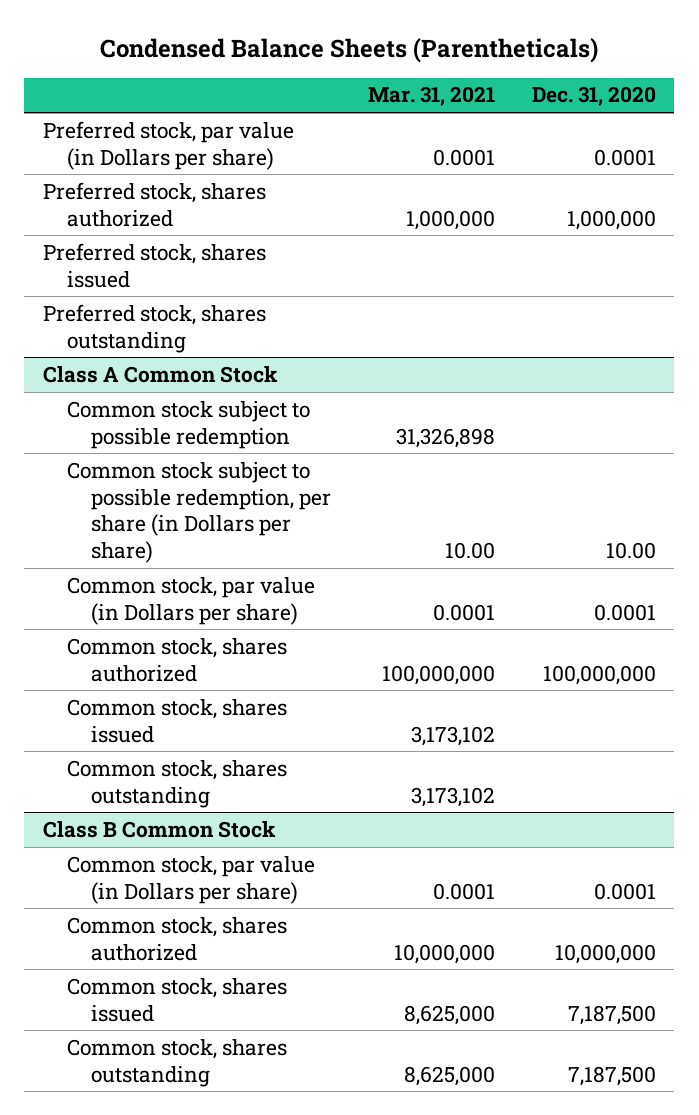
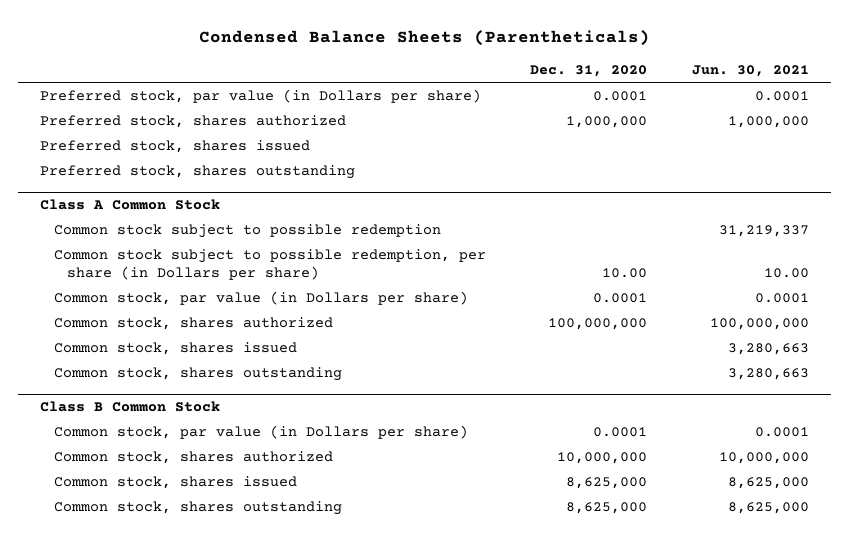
[368,86,496,107] Mar. 31, 2021 -> none
none -> [691,64,809,77] Jun. 30, 2021
[567,1004,656,1025] 7,187,500 -> [566,476,648,489] 8,625,000
[567,1065,656,1086] 7,187,500 -> [566,501,648,514] 8,625,000

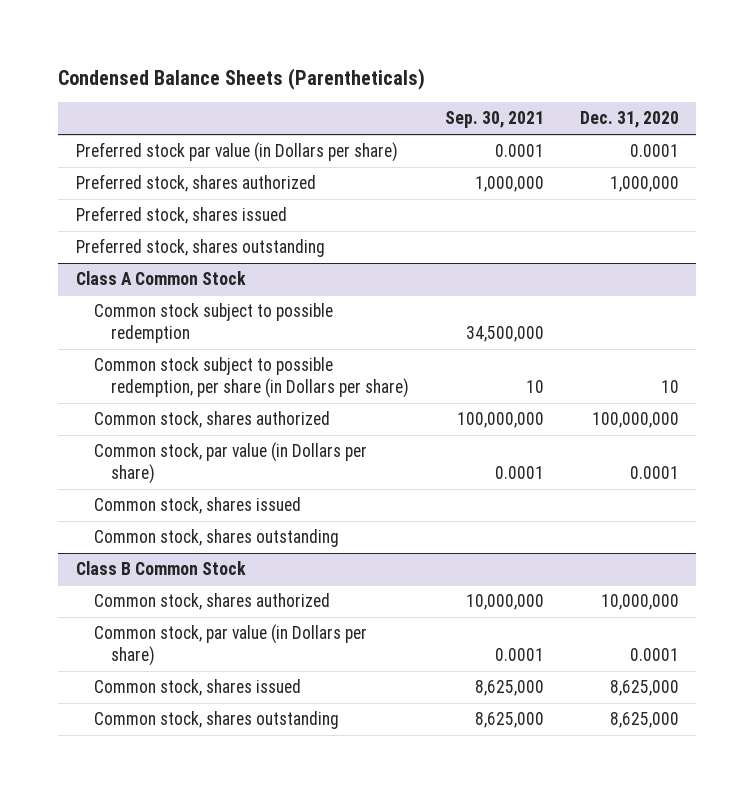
[691,64,809,77] Jun. 30, 2021 -> none
none -> [444,111,544,129] Sep. 30, 2021
[40,88,482,103] Preferred stock, par value (in Dollars per share) -> [75,142,398,163] Preferred stock par value (in Dollars per share)
[602,268,648,279] 10.00 -> [660,380,679,394] 10
[53,290,468,305] Common stock, par value (in Dollars per share) -> [93,442,367,485] Common stock, par value (in Dollars per share)
[53,424,468,439] Common stock, par value (in Dollars per share) -> [93,624,367,667] Common stock, par value (in Dollars per share)

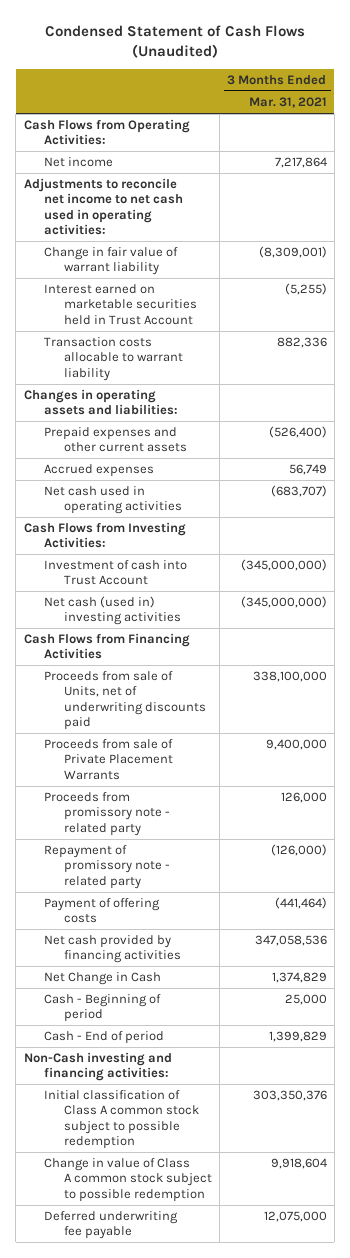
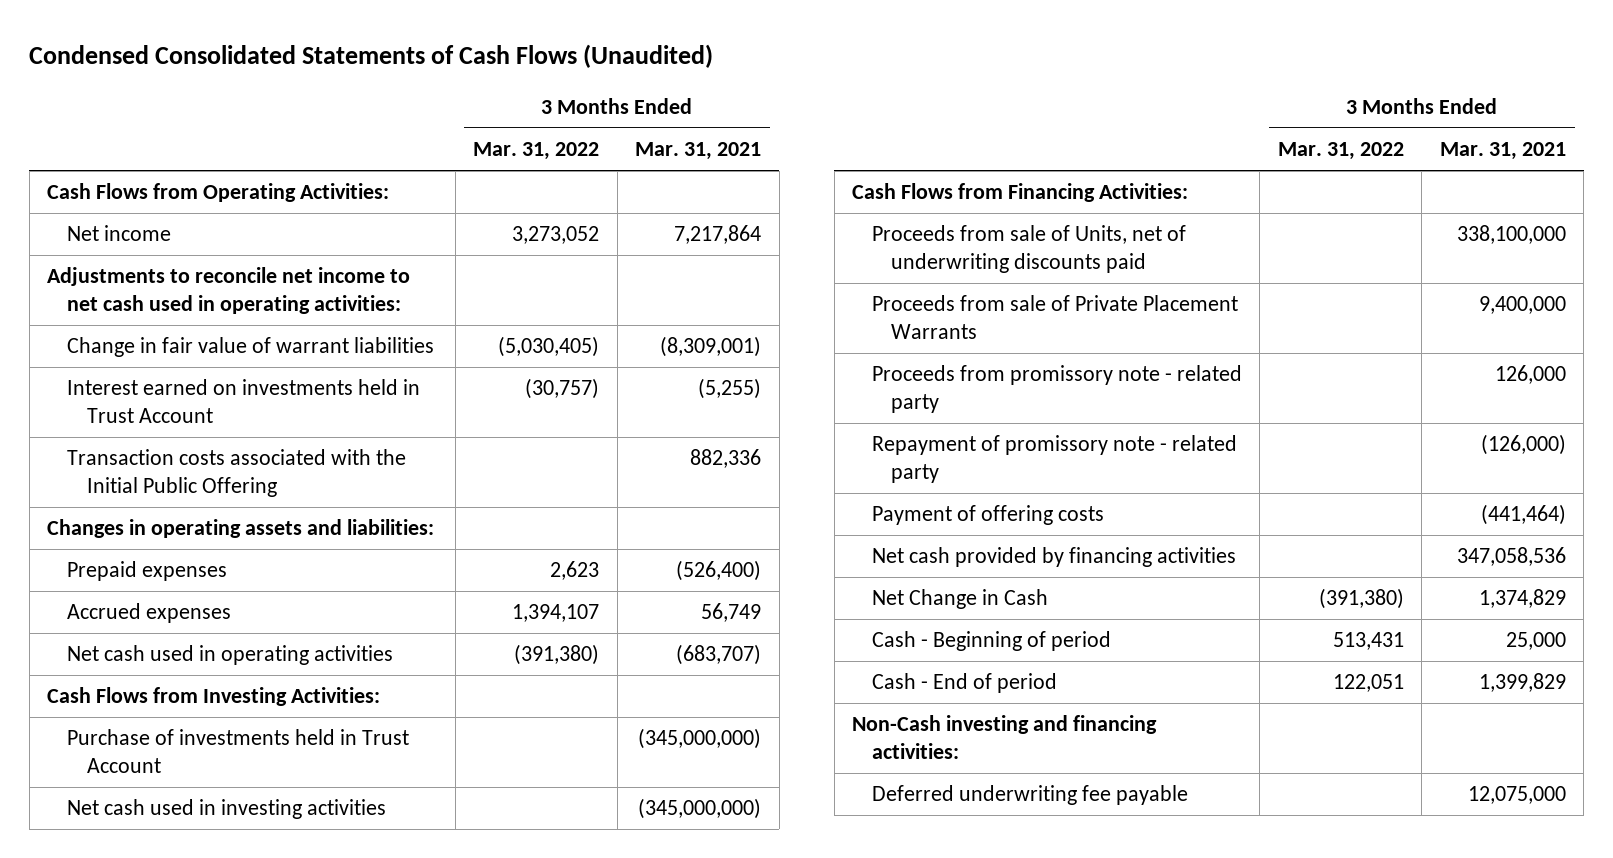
[45,24,306,58] Condensed Statement of Cash Flows (Unaudited) -> [29,43,714,68] Condensed Consolidated Statements of Cash Flows (Unaudited)
none -> [473,142,600,161] Mar. 31, 2022
[43,247,178,276] Change in fair value of warrant liability -> [67,337,435,358] Change in fair value of warrant liabilities
[43,284,197,325] Interest earned on marketable securities held in Trust Account -> [67,379,421,424] Interest earned on investments held in Trust Account
[43,337,183,381] Transaction costs allocable to warrant liability -> [67,449,407,498] Transaction costs associated with the Initial Public Offering
[43,427,187,453] Prepaid expenses and other current assets -> [67,561,228,582] Prepaid expenses
[43,560,187,586] Investment of cash into Trust Account -> [67,729,410,774] Purchase of investments held in Trust Account
[43,596,181,626] Net cash (used in) investing activities -> [67,799,387,820] Net cash used in investing activities
[23,633,190,660] Cash Flows from Financing Activities -> [852,183,1189,203] Cash Flows from Financing Activities:
[43,1090,199,1149] Initial classification of Class A common stock subject to possible redemption -> none
[43,1158,212,1202] Change in value of Class A common stock subject to possible redemption -> none

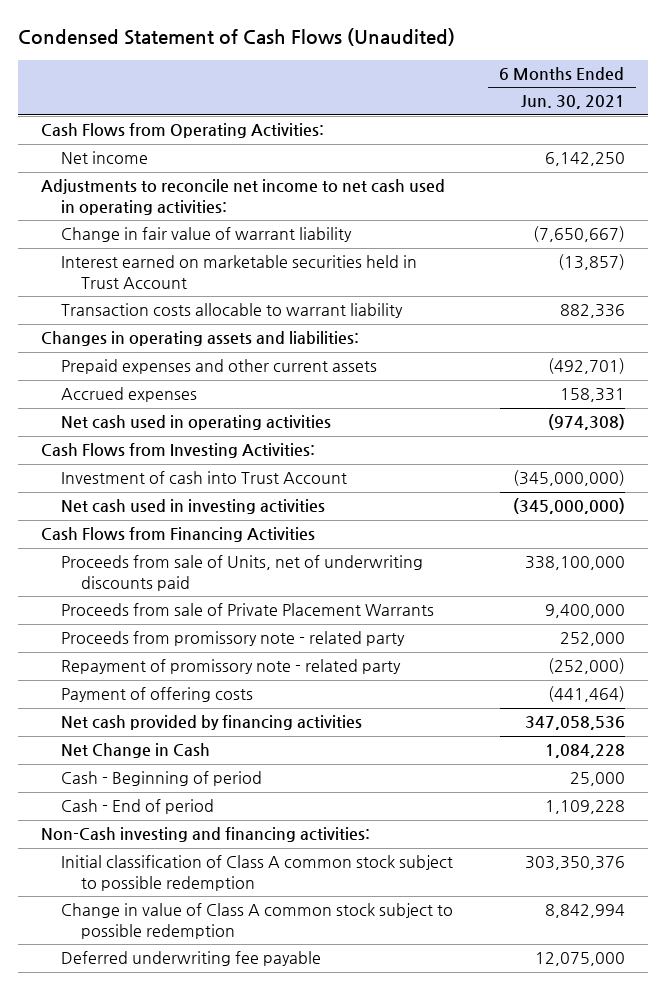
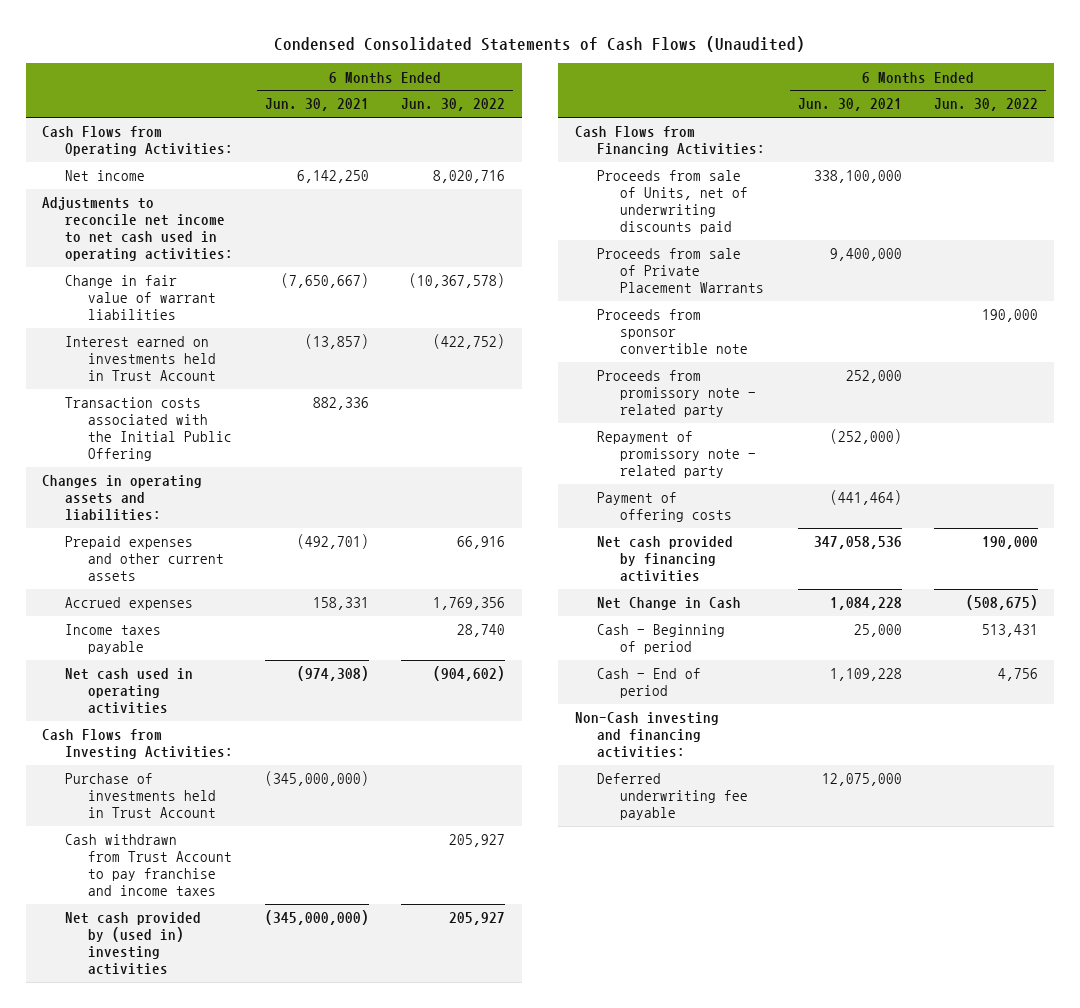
[18,28,456,47] Condensed Statement of Cash Flows (Unaudited) -> [273,35,805,52] Condensed Consolidated Statements of Cash Flows (Unaudited)
none -> [401,98,506,112] Jun. 30, 2022
[61,227,353,243] Change in fair value of warrant liability -> [64,275,216,321] Change in fair value of warrant liabilities
[61,255,418,289] Interest earned on marketable securities held in Trust Account -> [64,336,216,382] Interest earned on investments held in Trust Account
[61,303,404,319] Transaction costs allocable to warrant liability -> [64,397,232,462] Transaction costs associated with the Initial Public Offering
none -> [64,624,161,655] Income taxes payable
[61,471,348,485] Investment of cash into Trust Account -> [64,773,216,819] Purchase of investments held in Trust Account
none -> [64,834,232,897] Cash withdrawn from Trust Account to pay franchise and income taxes
[61,499,326,515] Net cash used in investing activities -> [64,912,201,976] Net cash provided by (used in) investing activities
[41,527,316,543] Cash Flows from Financing Activities -> [574,126,766,157] Cash Flows from Financing Activities:
none -> [597,309,749,355] Proceeds from sponsor convertible note
[61,855,454,891] Initial classification of Class A common stock subject to possible redemption -> none
[61,903,454,939] Change in value of Class A common stock subject to possible redemption -> none

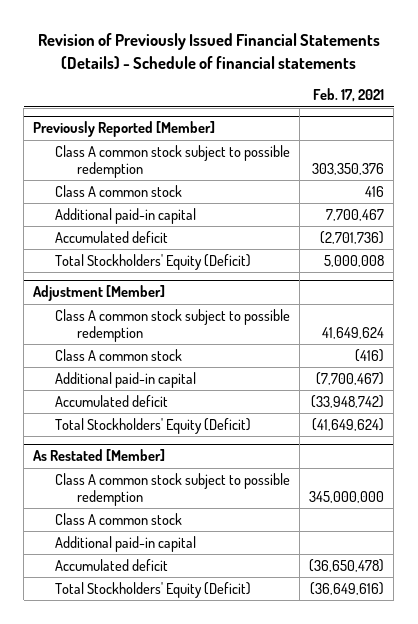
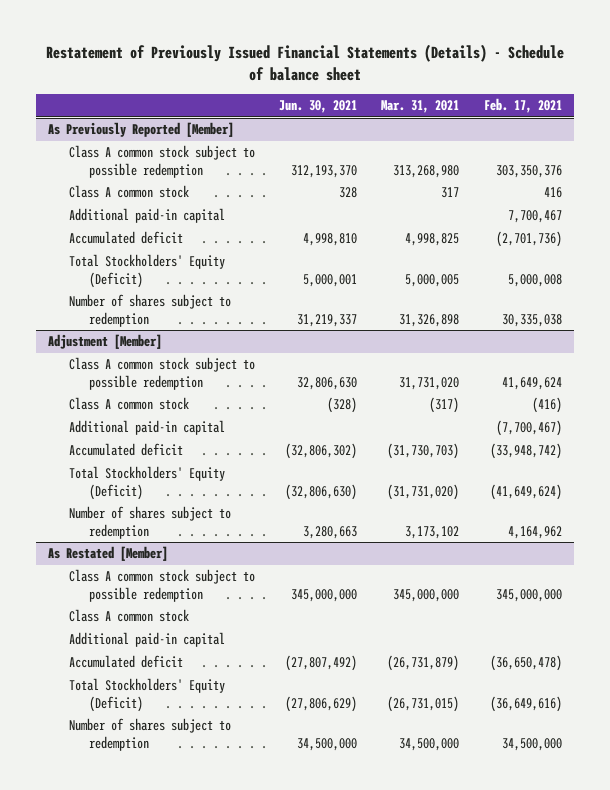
[37,33,380,69] Revision of Previously Issued Financial Statements (Details) - Schedule of financial statements -> [45,43,564,81] Restatement of Previously Issued Financial Statements (Details) - Schedule of balance sheet
none -> [278,100,357,114] Jun. 30, 2021
none -> [381,100,460,114] Mar. 31, 2021
[33,121,216,138] Previously Reported [Member] -> [48,122,235,138] As Previously Reported [Member]
none -> [68,294,231,327] Number of shares subject to redemption
none -> [68,506,231,539] Number of shares subject to redemption
none -> [68,718,231,751] Number of shares subject to redemption

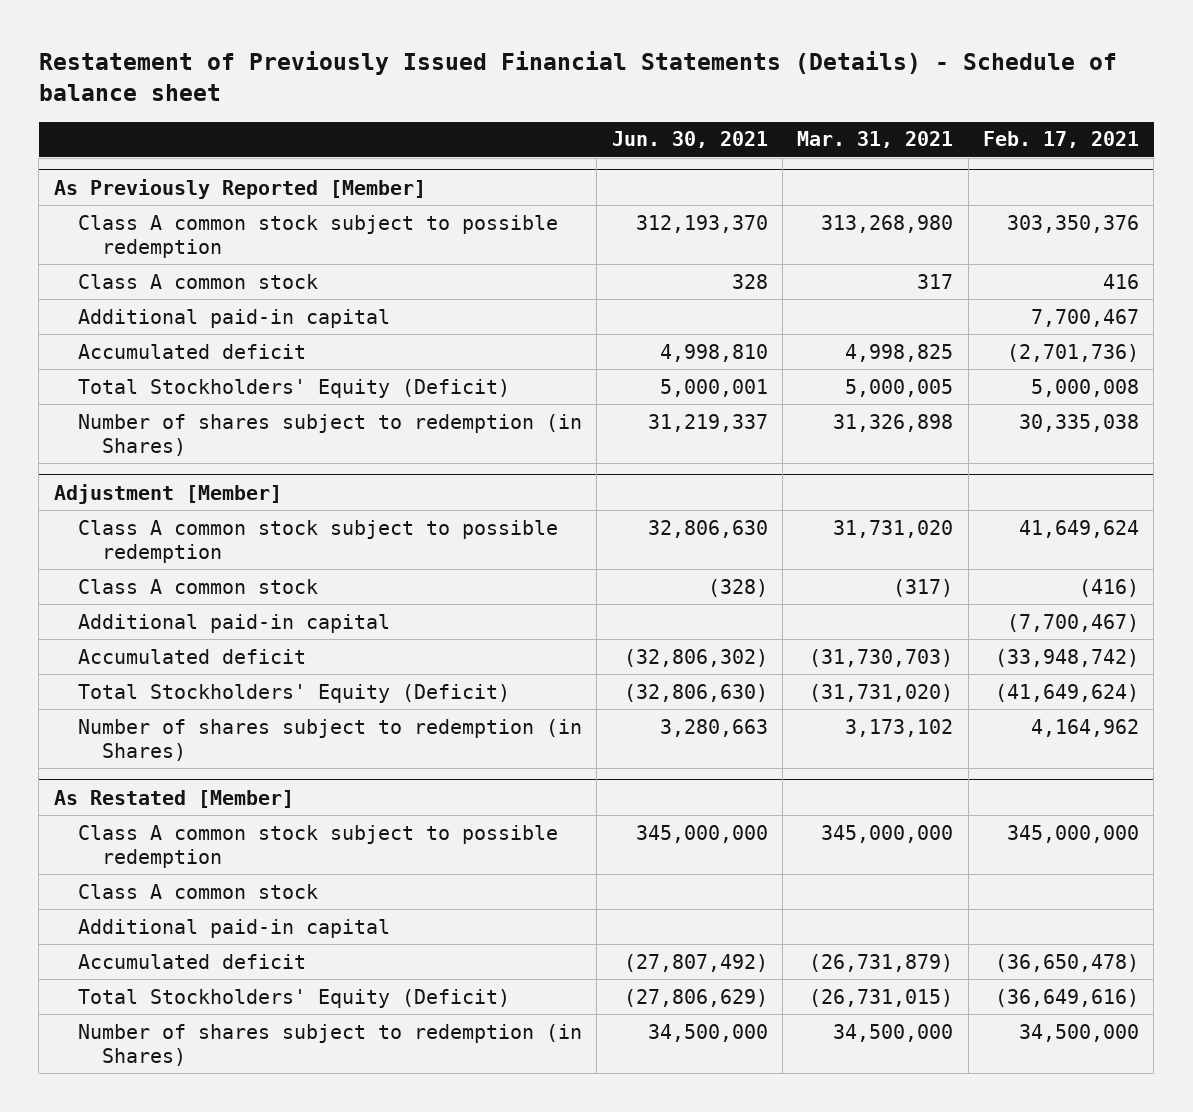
[68,294,231,327] Number of shares subject to redemption -> [78,413,583,456] Number of shares subject to redemption (in Shares)
[68,506,231,539] Number of shares subject to redemption -> [78,718,583,761] Number of shares subject to redemption (in Shares)
[68,718,231,751] Number of shares subject to redemption -> [78,1023,583,1066] Number of shares subject to redemption (in Shares)

